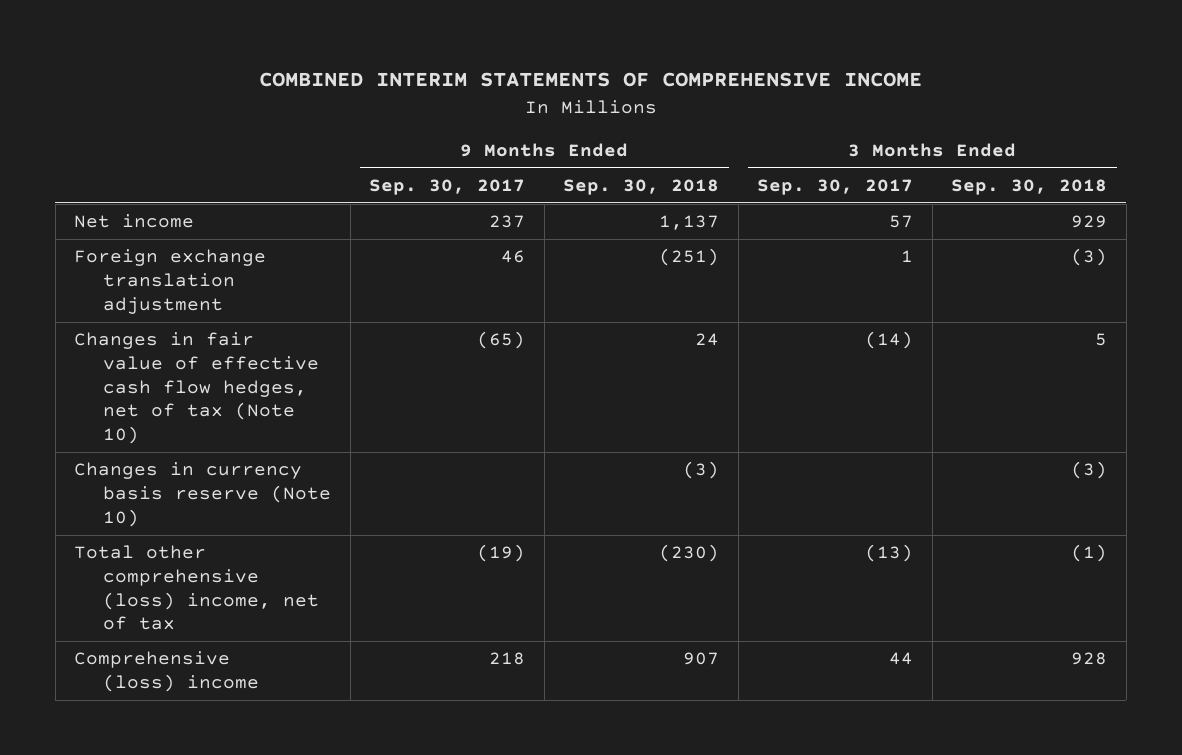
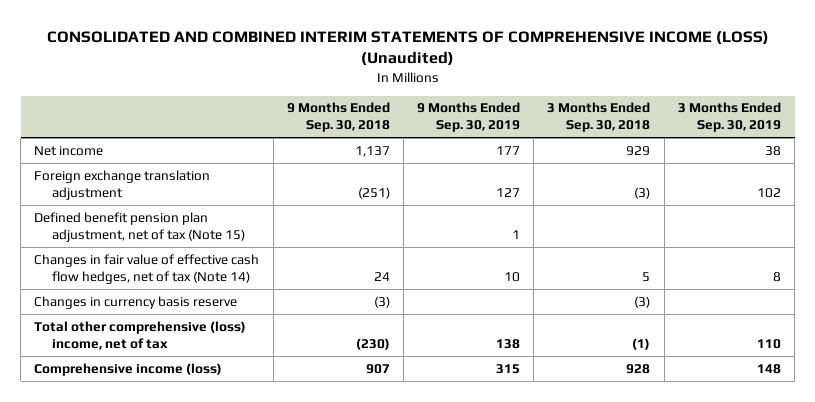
[258,71,922,87] COMBINED INTERIM STATEMENTS OF COMPREHENSIVE INCOME -> [46,30,769,67] CONSOLIDATED AND COMBINED INTERIM STATEMENTS OF COMPREHENSIVE INCOME (LOSS) (Unaudited)
[369,178,526,195] Sep. 30, 2017 -> none
[757,178,914,195] Sep. 30, 2017 -> none
none -> [417,102,521,133] 9 Months Ended Sep. 30, 2019
none -> [677,102,781,133] 3 Months Ended Sep. 30, 2019
none -> [34,211,245,242] Defined benefit pension plan adjustment, net of tax (Note 15)
[74,332,320,445] Changes in fair value of effective cash flow hedges, net of tax (Note 10) -> [34,253,260,284] Changes in fair value of effective cash flow hedges, net of tax (Note 14)
[74,462,332,527] Changes in currency basis reserve (Note 10) -> [34,295,238,309] Changes in currency basis reserve
[74,651,260,693] Comprehensive (loss) income -> [34,362,223,376] Comprehensive income (loss)

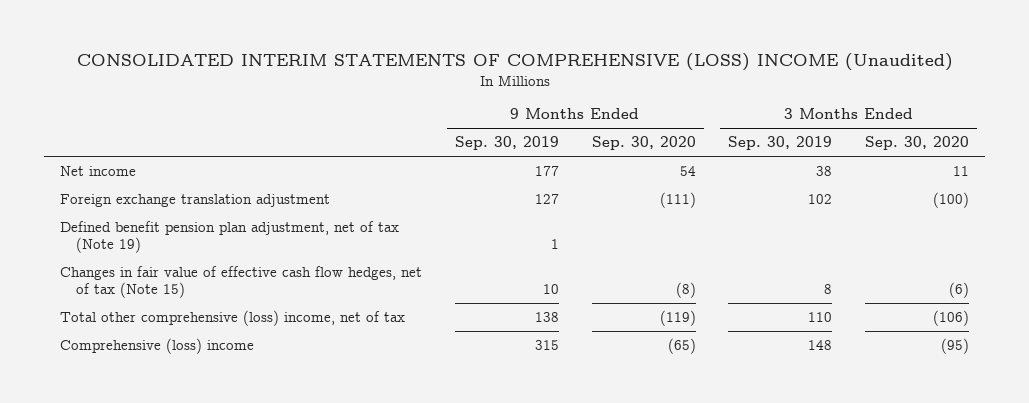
[46,30,769,67] CONSOLIDATED AND COMBINED INTERIM STATEMENTS OF COMPREHENSIVE INCOME (LOSS) (Unaudited) -> [76,53,953,72] CONSOLIDATED INTERIM STATEMENTS OF COMPREHENSIVE (LOSS) INCOME (Unaudited)
[286,102,390,133] 9 Months Ended Sep. 30, 2018 -> none
[547,102,651,133] 3 Months Ended Sep. 30, 2018 -> none
none -> [591,136,696,151] Sep. 30, 2020
none -> [865,136,970,151] Sep. 30, 2020
[34,295,238,309] Changes in currency basis reserve -> none
[34,211,245,242] Defined benefit pension plan adjustment, net of tax (Note 15) -> [60,221,400,254] Defined benefit pension plan adjustment, net of tax (Note 19)
[34,253,260,284] Changes in fair value of effective cash flow hedges, net of tax (Note 14) -> [60,266,423,299] Changes in fair value of effective cash flow hedges, net of tax (Note 15)
[34,362,223,376] Comprehensive income (loss) -> [60,338,255,355] Comprehensive (loss) income

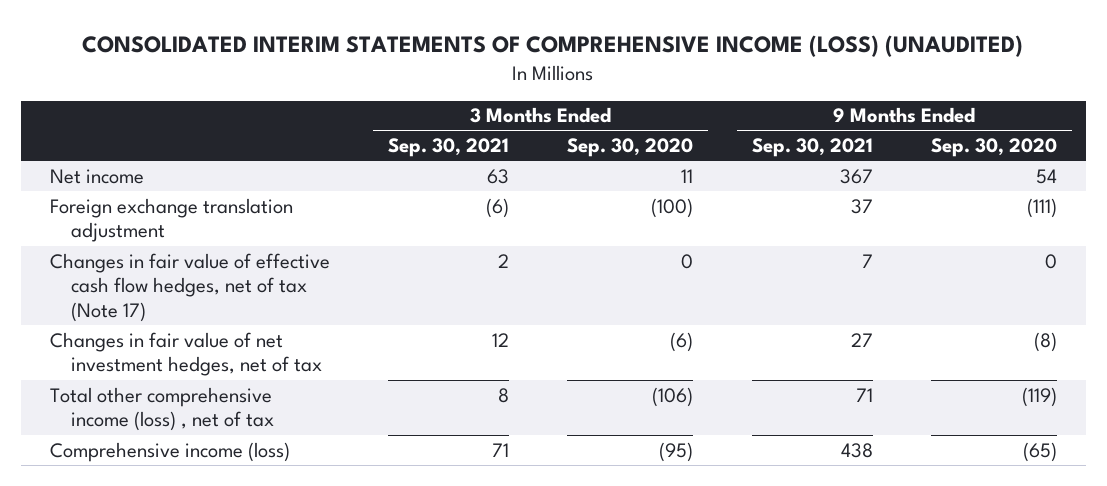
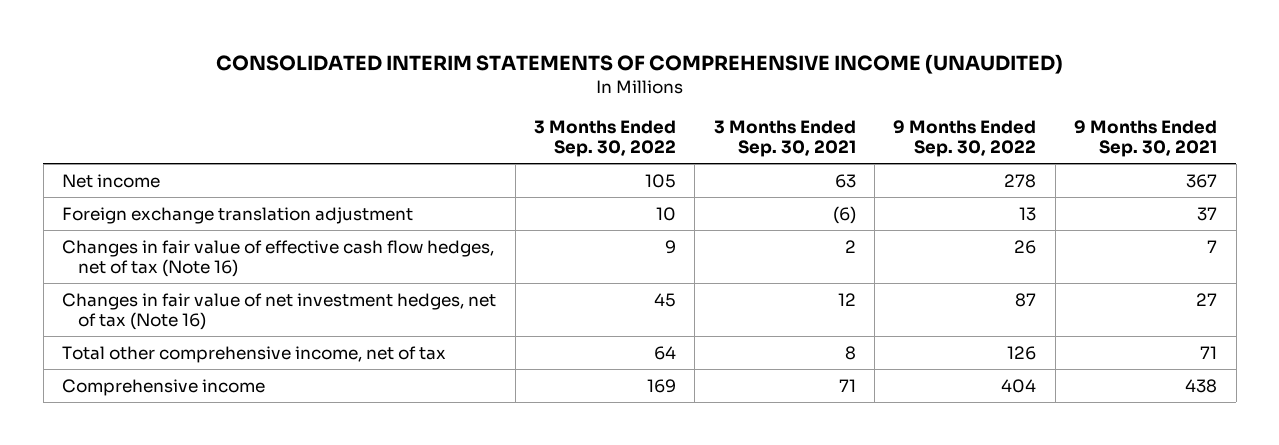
[82,35,1024,58] CONSOLIDATED INTERIM STATEMENTS OF COMPREHENSIVE INCOME (LOSS) (UNAUDITED) -> [215,54,1063,75] CONSOLIDATED INTERIM STATEMENTS OF COMPREHENSIVE INCOME (UNAUDITED)
[567,138,694,158] Sep. 30, 2020 -> none
[931,138,1058,158] Sep. 30, 2020 -> none
none -> [533,119,676,158] 3 Months Ended Sep. 30, 2022
none -> [893,119,1037,158] 9 Months Ended Sep. 30, 2022
[49,252,330,323] Changes in fair value of effective cash flow hedges, net of tax (Note 17) -> [62,239,495,277] Changes in fair value of effective cash flow hedges, net of tax (Note 16)
[49,331,323,377] Changes in fair value of net investment hedges, net of tax -> [62,292,497,330] Changes in fair value of net investment hedges, net of tax (Note 16)
[49,386,275,432] Total other comprehensive income (loss) , net of tax -> [62,345,447,363] Total other comprehensive income, net of tax
[49,441,290,462] Comprehensive income (loss) -> [62,378,266,396] Comprehensive income

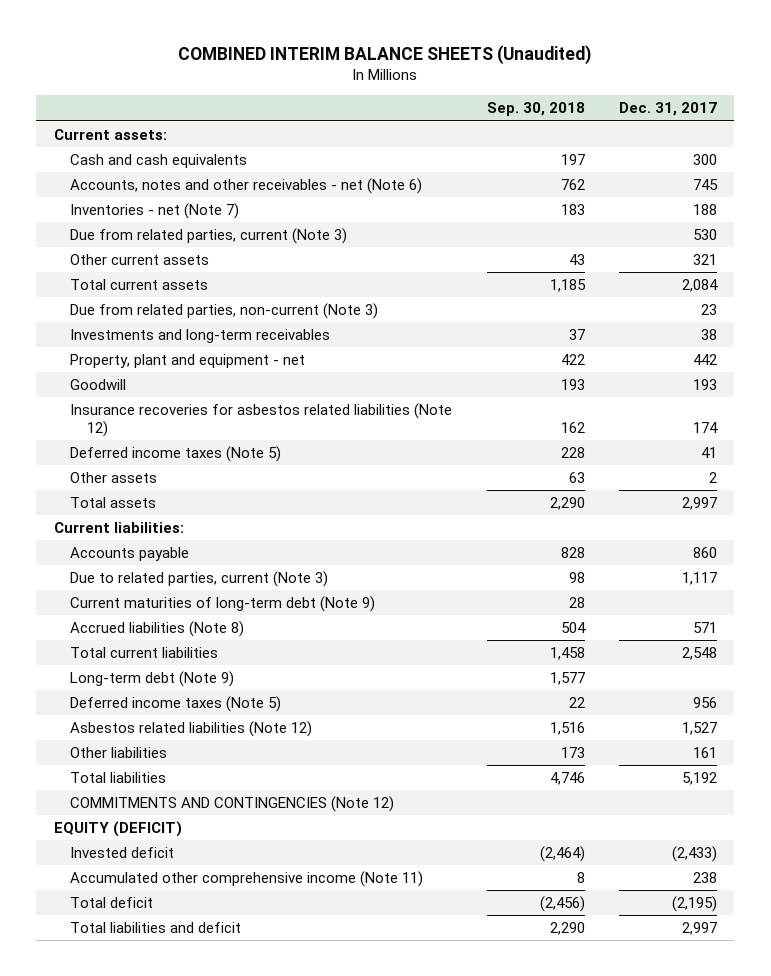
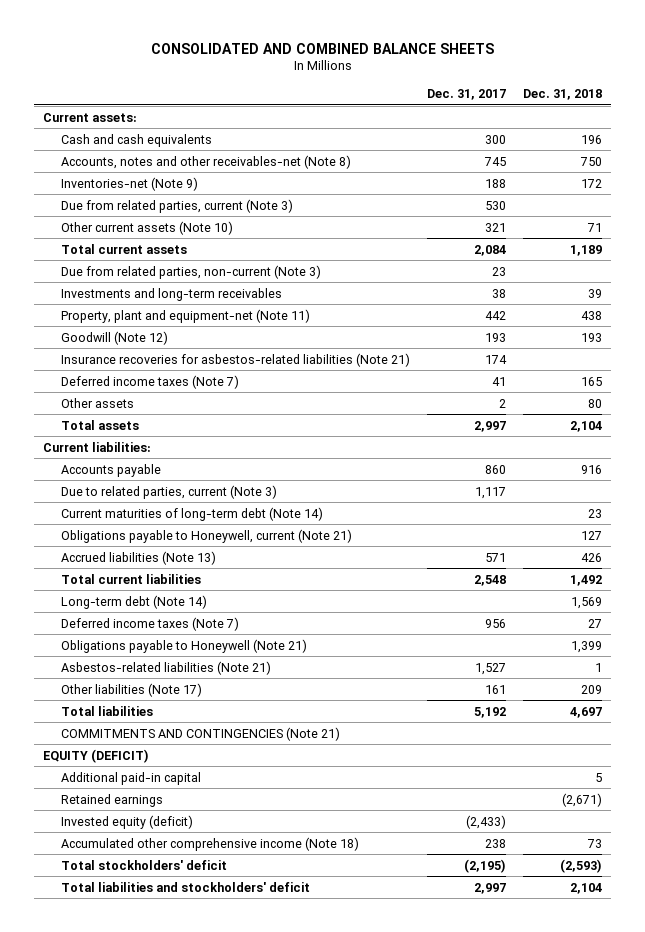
[178,44,592,65] COMBINED INTERIM BALANCE SHEETS (Unaudited) -> [150,42,494,54] CONSOLIDATED AND COMBINED BALANCE SHEETS
[486,102,585,117] Sep. 30, 2018 -> none
none -> [523,89,603,101] Dec. 31, 2018
[70,178,423,195] Accounts, notes and other receivables - net (Note 6) -> [61,154,352,169] Accounts, notes and other receivables-net (Note 8)
[70,203,240,220] Inventories - net (Note 7) -> [61,176,199,191] Inventories-net (Note 9)
[70,254,210,266] Other current assets -> [61,220,234,235] Other current assets (Note 10)
[70,354,306,369] Property, plant and equipment - net -> [61,308,311,323] Property, plant and equipment-net (Note 11)
[70,379,127,391] Goodwill -> [61,330,169,345] Goodwill (Note 12)
[70,403,453,437] Insurance recoveries for asbestos related liabilities (Note 12) -> [61,352,411,367] Insurance recoveries for asbestos-related liabilities (Note 21)
[70,446,282,463] Deferred income taxes (Note 5) -> [61,374,240,389] Deferred income taxes (Note 7)
[70,596,376,613] Current maturities of long-term debt (Note 9) -> [61,506,324,521] Current maturities of long-term debt (Note 14)
none -> [61,528,353,543] Obligations payable to Honeywell, current (Note 21)
[70,621,245,638] Accrued liabilities (Note 8) -> [61,550,217,565] Accrued liabilities (Note 13)
[70,671,235,688] Long-term debt (Note 9) -> [61,594,208,609] Long-term debt (Note 14)
[70,696,282,713] Deferred income taxes (Note 5) -> [61,616,240,631] Deferred income taxes (Note 7)
none -> [61,638,308,653] Obligations payable to Honeywell (Note 21)
[70,721,313,738] Asbestos related liabilities (Note 12) -> [61,660,272,675] Asbestos-related liabilities (Note 21)
[70,747,168,759] Other liabilities -> [61,682,203,697] Other liabilities (Note 17)
[70,796,395,813] COMMITMENTS AND CONTINGENCIES (Note 12) -> [61,726,341,741] COMMITMENTS AND CONTINGENCIES (Note 21)
none -> [61,771,202,785] Additional paid-in capital
none -> [61,793,164,807] Retained earnings
[70,847,175,859] Invested deficit -> [61,814,194,829] Invested equity (deficit)
[70,871,424,888] Accumulated other comprehensive income (Note 11) -> [61,836,360,851] Accumulated other comprehensive income (Note 18)
[70,897,154,909] Total deficit -> [61,859,228,870] Total stockholders' deficit
[70,922,242,934] Total liabilities and deficit -> [61,881,311,892] Total liabilities and stockholders' deficit

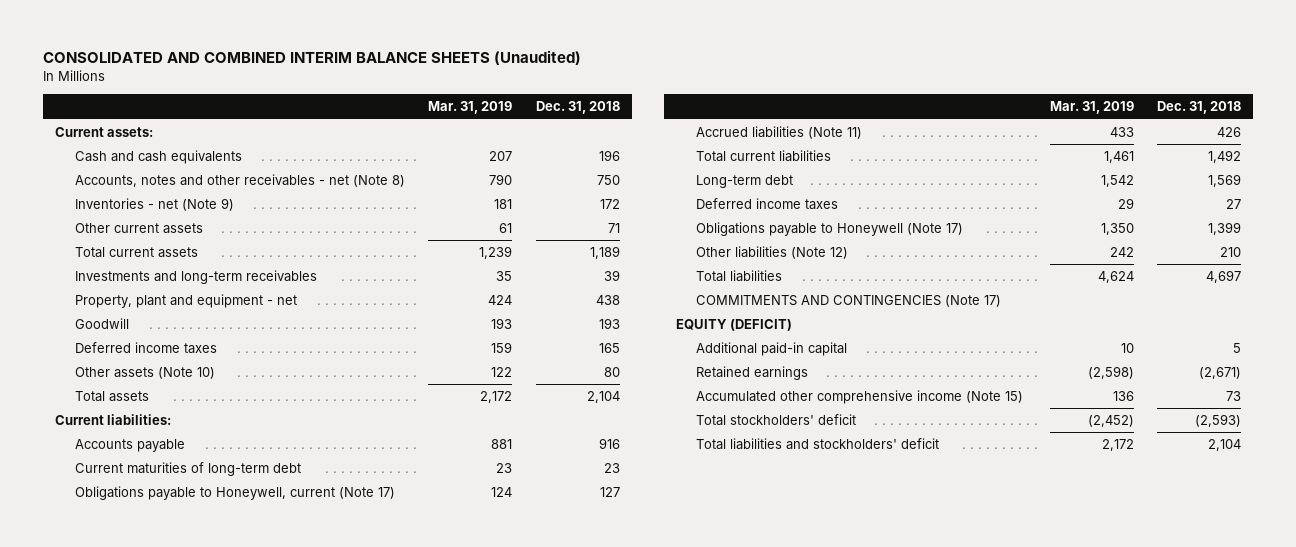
[150,42,494,54] CONSOLIDATED AND COMBINED BALANCE SHEETS -> [43,50,582,66] CONSOLIDATED AND COMBINED INTERIM BALANCE SHEETS (Unaudited)
[427,89,507,101] Dec. 31, 2017 -> none
none -> [428,101,513,115] Mar. 31, 2019
[61,198,294,213] Due from related parties, current (Note 3) -> none
[61,154,352,169] Accounts, notes and other receivables-net (Note 8) -> [74,173,405,187] Accounts, notes and other receivables - net (Note 8)
[61,176,199,191] Inventories-net (Note 9) -> [74,197,234,211] Inventories - net (Note 9)
[61,220,234,235] Other current assets (Note 10) -> [74,222,203,234] Other current assets
[61,264,322,279] Due from related parties, non-current (Note 3) -> none
[61,352,411,367] Insurance recoveries for asbestos-related liabilities (Note 21) -> none
[61,308,311,323] Property, plant and equipment-net (Note 11) -> [74,293,297,308] Property, plant and equipment - net
[61,330,169,345] Goodwill (Note 12) -> [74,317,129,329] Goodwill
[61,374,240,389] Deferred income taxes (Note 7) -> [74,341,217,354] Deferred income taxes
[61,397,135,408] Other assets -> [74,366,215,379] Other assets (Note 10)
[61,484,278,499] Due to related parties, current (Note 3) -> none
[61,506,324,521] Current maturities of long-term debt (Note 14) -> [74,461,301,476] Current maturities of long-term debt
[61,528,353,543] Obligations payable to Honeywell, current (Note 21) -> [74,485,395,500] Obligations payable to Honeywell, current (Note 17)
[61,550,217,565] Accrued liabilities (Note 13) -> [696,125,863,139] Accrued liabilities (Note 11)
[61,660,272,675] Asbestos-related liabilities (Note 21) -> none
[61,594,208,609] Long-term debt (Note 14) -> [696,174,794,188] Long-term debt
[61,616,240,631] Deferred income taxes (Note 7) -> [696,197,839,210] Deferred income taxes
[61,638,308,653] Obligations payable to Honeywell (Note 21) -> [696,221,964,236] Obligations payable to Honeywell (Note 17)
[61,682,203,697] Other liabilities (Note 17) -> [696,245,849,259] Other liabilities (Note 12)
[581,684,603,694] 209 -> [1220,246,1242,257] 210
[61,726,341,741] COMMITMENTS AND CONTINGENCIES (Note 21) -> [696,294,1002,307] COMMITMENTS AND CONTINGENCIES (Note 17)
[61,814,194,829] Invested equity (deficit) -> none
[61,836,360,851] Accumulated other comprehensive income (Note 18) -> [696,389,1024,404] Accumulated other comprehensive income (Note 15)

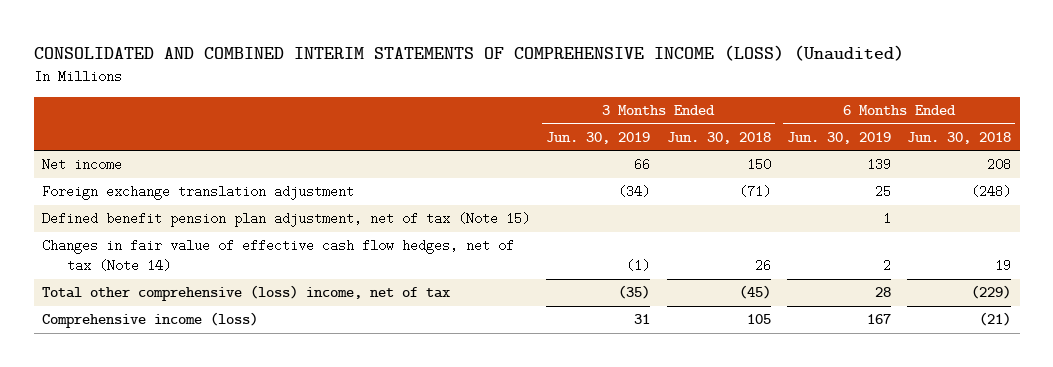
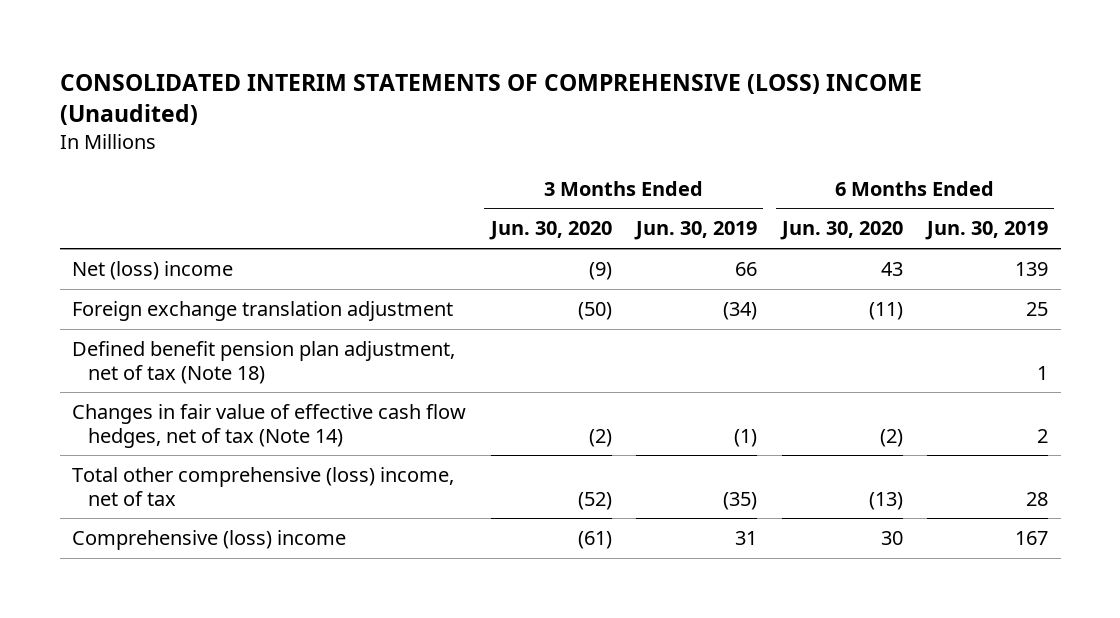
[33,44,904,61] CONSOLIDATED AND COMBINED INTERIM STATEMENTS OF COMPREHENSIVE INCOME (LOSS) (Unaudited) -> [59,73,922,125] CONSOLIDATED INTERIM STATEMENTS OF COMPREHENSIVE (LOSS) INCOME (Unaudited)
[666,131,771,144] Jun. 30, 2018 -> none
[907,131,1012,144] Jun. 30, 2018 -> none
none -> [488,221,612,241] Jun. 30, 2020
none -> [779,221,903,241] Jun. 30, 2020
[41,158,122,172] Net income -> [71,260,233,280] Net (loss) income
[41,212,530,228] Defined benefit pension plan adjustment, net of tax (Note 15) -> [71,340,455,384] Defined benefit pension plan adjustment, net of tax (Note 18)
[41,312,258,329] Comprehensive income (loss) -> [71,529,346,550] Comprehensive (loss) income

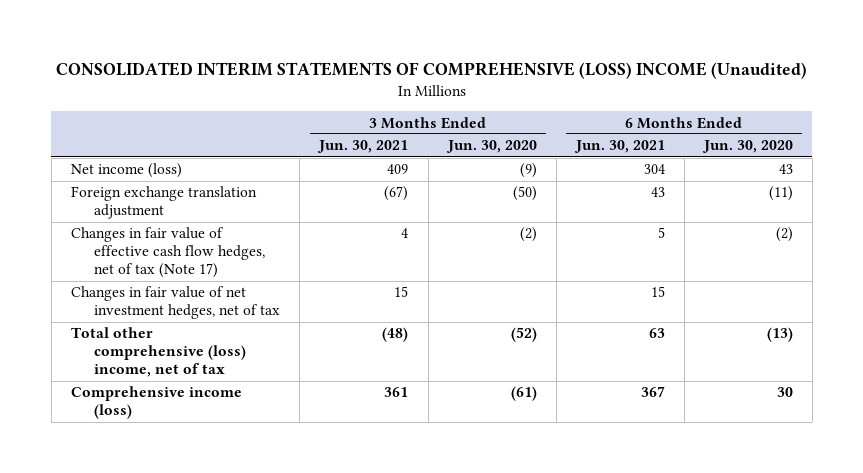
[634,221,758,241] Jun. 30, 2019 -> none
[925,221,1049,241] Jun. 30, 2019 -> none
none -> [317,140,409,154] Jun. 30, 2021
none -> [573,140,665,154] Jun. 30, 2021
[71,260,233,280] Net (loss) income -> [70,163,182,179] Net income (loss)
[71,340,455,384] Defined benefit pension plan adjustment, net of tax (Note 18) -> none
[71,403,466,448] Changes in fair value of effective cash flow hedges, net of tax (Note 14) -> [70,227,266,279] Changes in fair value of effective cash flow hedges, net of tax (Note 17)
none -> [70,286,281,320] Changes in fair value of net investment hedges, net of tax
[71,529,346,550] Comprehensive (loss) income -> [70,386,242,420] Comprehensive income (loss)

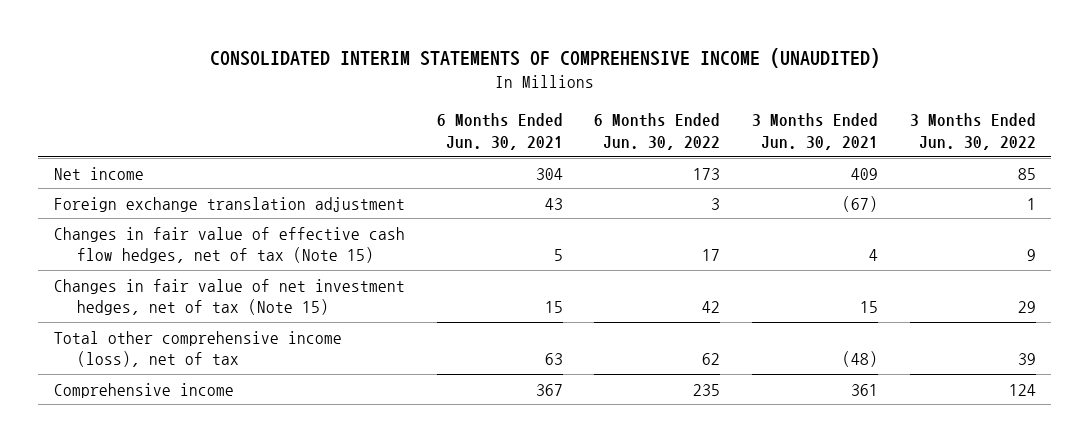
[55,62,807,80] CONSOLIDATED INTERIM STATEMENTS OF COMPREHENSIVE (LOSS) INCOME (Unaudited) -> [209,48,880,69] CONSOLIDATED INTERIM STATEMENTS OF COMPREHENSIVE INCOME (UNAUDITED)
[445,140,537,154] Jun. 30, 2020 -> none
[701,140,793,154] Jun. 30, 2020 -> none
none -> [594,112,721,150] 6 Months Ended Jun. 30, 2022
none -> [909,112,1036,150] 3 Months Ended Jun. 30, 2022
[70,163,182,179] Net income (loss) -> [53,166,144,180] Net income
[70,227,266,279] Changes in fair value of effective cash flow hedges, net of tax (Note 17) -> [53,226,405,264] Changes in fair value of effective cash flow hedges, net of tax (Note 15)
[70,286,281,320] Changes in fair value of net investment hedges, net of tax -> [53,278,405,316] Changes in fair value of net investment hedges, net of tax (Note 15)
[70,327,247,378] Total other comprehensive (loss) income, net of tax -> [53,330,342,368] Total other comprehensive income (loss), net of tax
[70,386,242,420] Comprehensive income (loss) -> [53,382,234,398] Comprehensive income

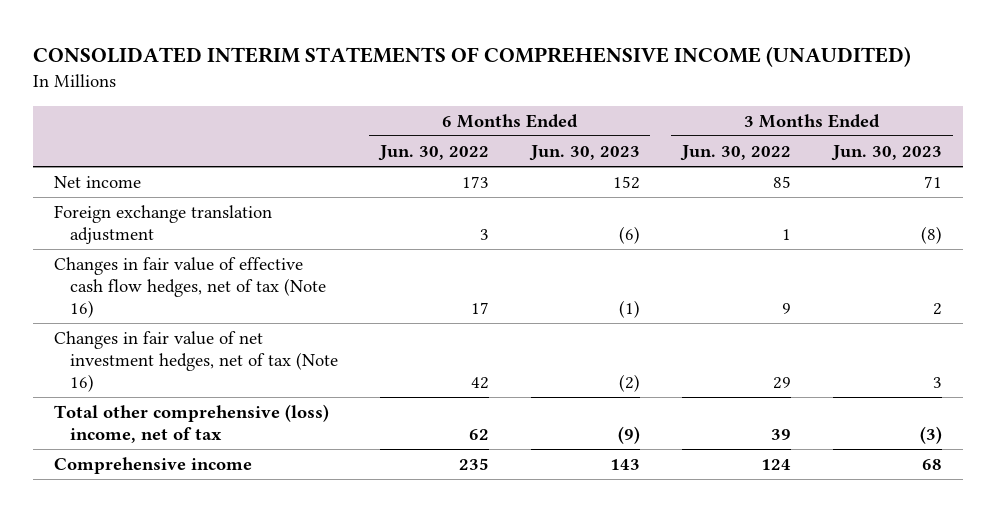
[436,112,563,150] 6 Months Ended Jun. 30, 2021 -> none
[751,112,878,150] 3 Months Ended Jun. 30, 2021 -> none
none -> [528,145,640,162] Jun. 30, 2023
none -> [831,145,943,162] Jun. 30, 2023
[53,226,405,264] Changes in fair value of effective cash flow hedges, net of tax (Note 15) -> [53,257,326,319] Changes in fair value of effective cash flow hedges, net of tax (Note 16)
[53,278,405,316] Changes in fair value of net investment hedges, net of tax (Note 15) -> [53,331,338,393] Changes in fair value of net investment hedges, net of tax (Note 16)
[53,330,342,368] Total other comprehensive income (loss), net of tax -> [53,404,329,444] Total other comprehensive (loss) income, net of tax

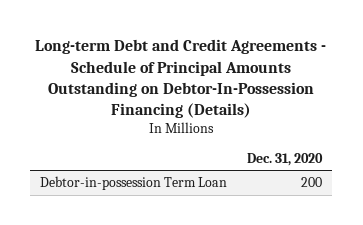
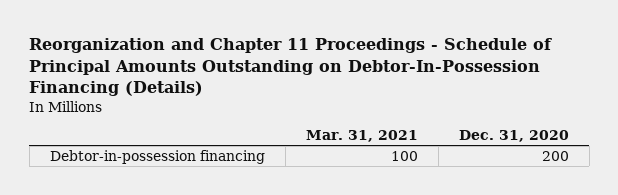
[35,39,327,118] Long-term Debt and Credit Agreements - Schedule of Principal Amounts Outstanding on Debtor-In-Possession Financing (Details) -> [29,38,553,97] Reorganization and Chapter 11 Proceedings - Schedule of Principal Amounts Outstanding on Debtor-In-Possession Financing (Details)
none -> [305,130,418,143] Mar. 31, 2021
[40,176,228,191] Debtor-in-possession Term Loan -> [49,150,265,165] Debtor-in-possession financing

